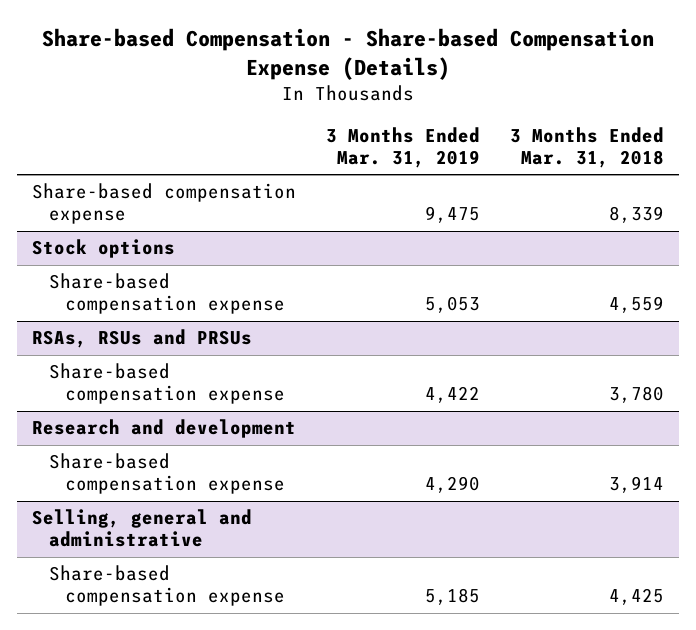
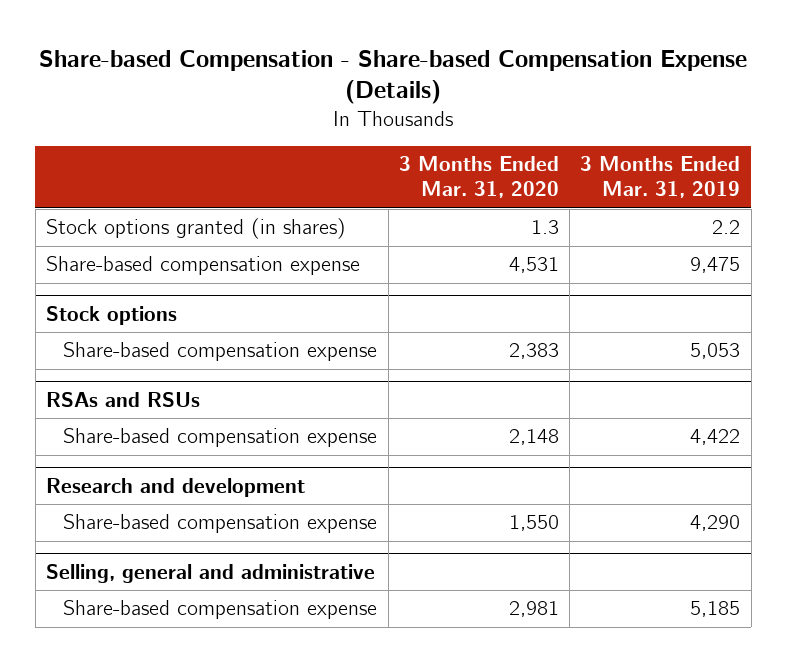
[510,126,665,169] 3 Months Ended Mar. 31, 2018 -> none
none -> [398,156,559,199] 3 Months Ended Mar. 31, 2020
none -> [45,218,346,240] Stock options granted (in shares)
[32,329,253,349] RSAs, RSUs and PRSUs -> [45,391,200,407] RSAs and RSUs

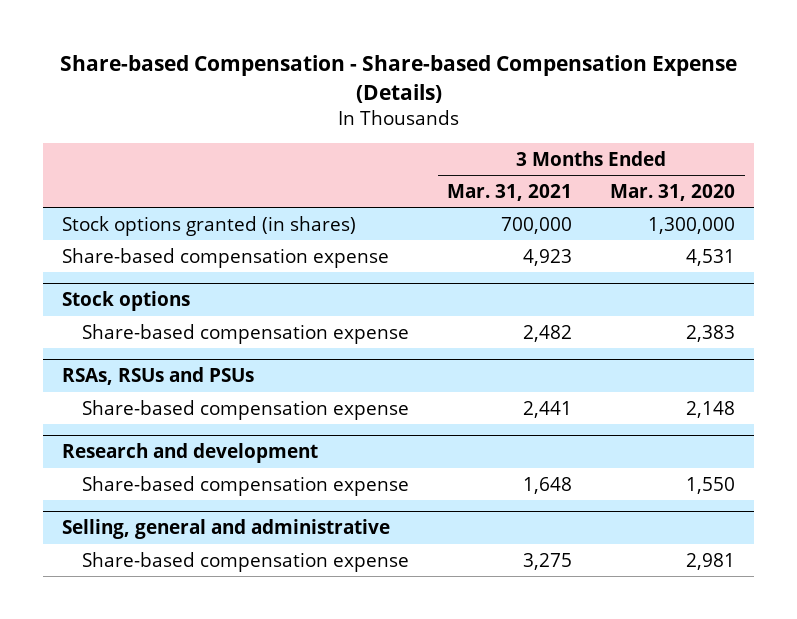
[580,156,741,199] 3 Months Ended Mar. 31, 2019 -> none
none -> [447,183,573,201] Mar. 31, 2021
[530,220,559,235] 1.3 -> [648,216,736,234] 1,300,000
[45,391,200,407] RSAs and RSUs -> [61,367,254,386] RSAs, RSUs and PSUs

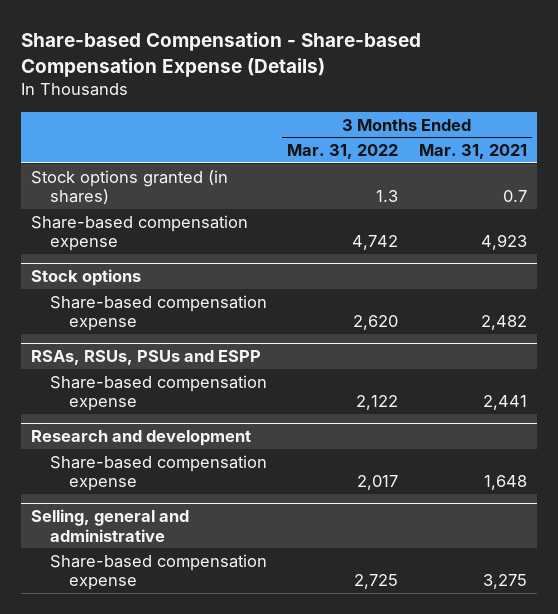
[610,183,736,201] Mar. 31, 2020 -> none
none -> [287,144,399,160] Mar. 31, 2022
[501,216,573,234] 700,000 -> [502,190,527,203] 0.7
[61,367,254,386] RSAs, RSUs and PSUs -> [31,350,262,366] RSAs, RSUs, PSUs and ESPP

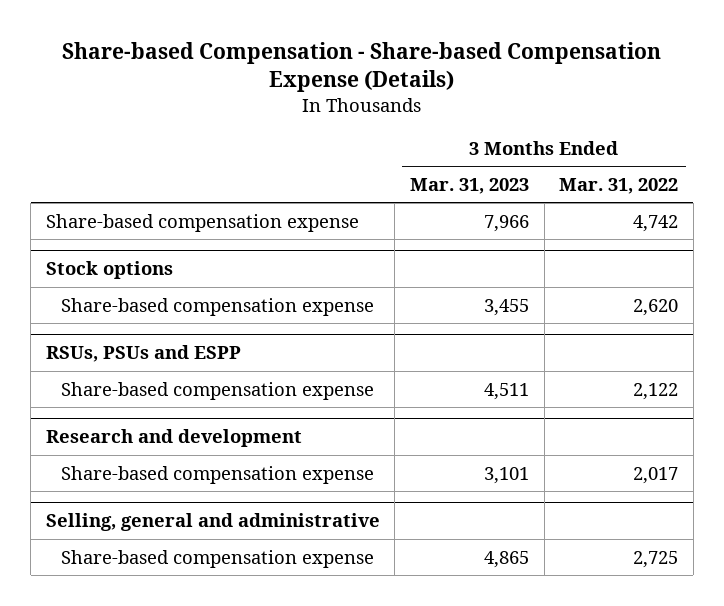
[418,144,527,160] Mar. 31, 2021 -> none
none -> [410,177,530,194] Mar. 31, 2023
[31,169,229,205] Stock options granted (in shares) -> none
[31,350,262,366] RSAs, RSUs, PSUs and ESPP -> [45,345,241,363] RSUs, PSUs and ESPP

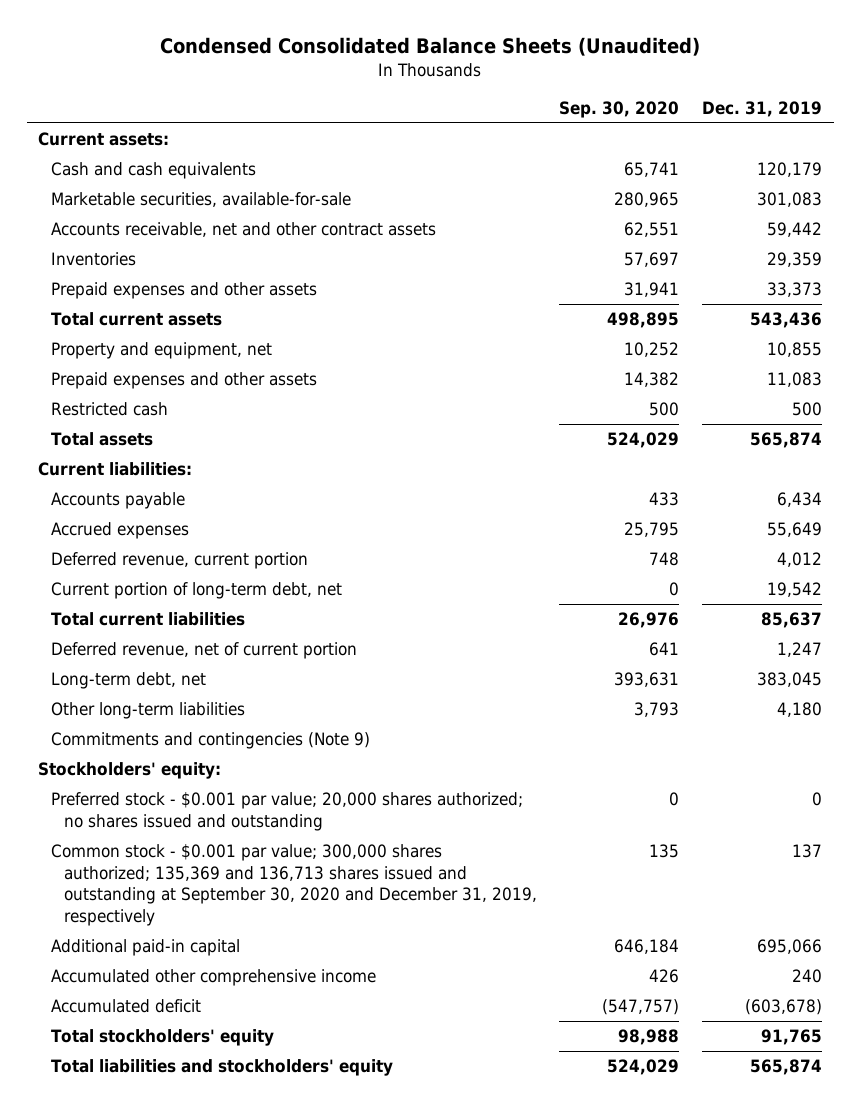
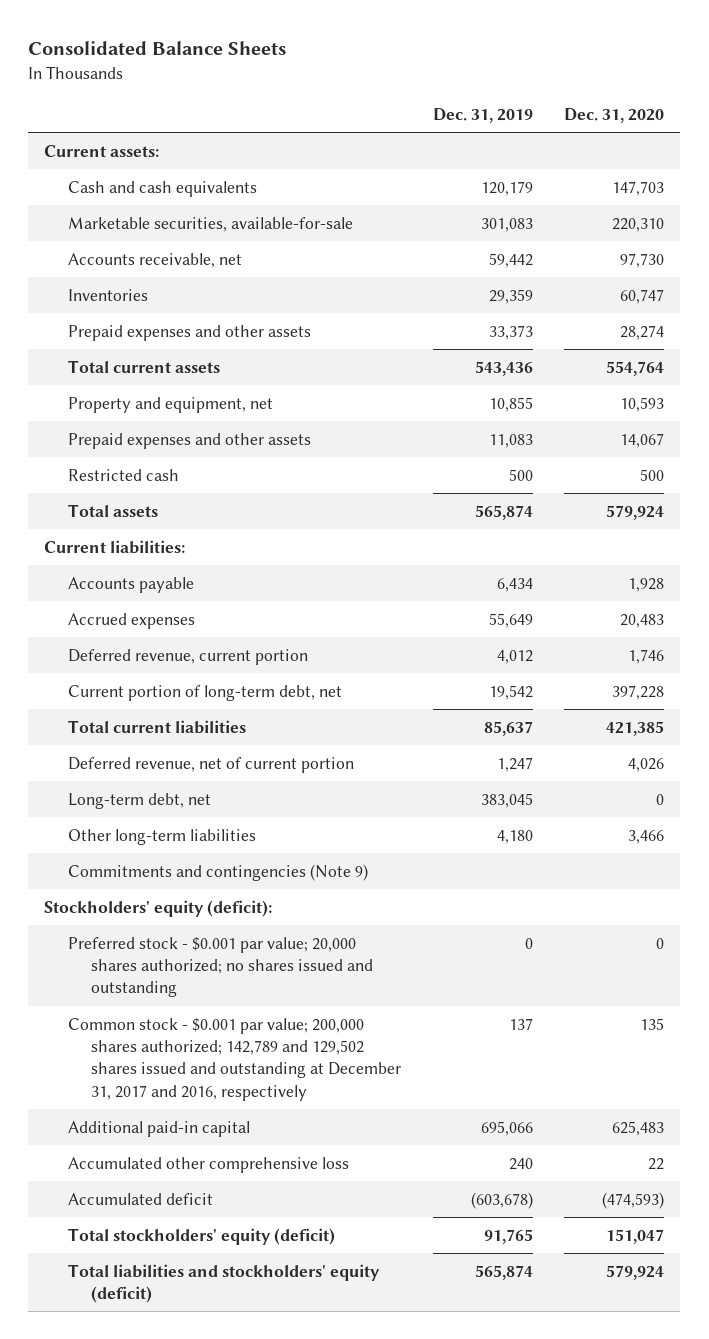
[160,36,701,56] Condensed Consolidated Balance Sheets (Unaudited) -> [28,41,287,56] Consolidated Balance Sheets
[559,100,680,118] Sep. 30, 2020 -> none
none -> [564,107,665,123] Dec. 31, 2020
[50,222,436,238] Accounts receivable, net and other contract assets -> [67,252,242,268] Accounts receivable, net
[37,762,221,780] Stockholders' equity: -> [44,899,273,917] Stockholders' equity (deficit):
[50,844,537,927] Common stock - $0.001 par value; 300,000 shares authorized; 135,369 and 136,713 shares issued and outstanding at September 30, 2020 and December 31, 2019, respectively -> [67,1017,402,1101] Common stock - $0.001 par value; 200,000 shares authorized; 142,789 and 129,502 shares issued and outstanding at December 31, 2017 and 2016, respectively
[50,969,376,987] Accumulated other comprehensive income -> [67,1156,349,1173] Accumulated other comprehensive loss
[50,1029,274,1047] Total stockholders' equity -> [67,1227,335,1245] Total stockholders' equity (deficit)
[50,1059,393,1077] Total liabilities and stockholders' equity -> [67,1263,380,1303] Total liabilities and stockholders' equity (deficit)

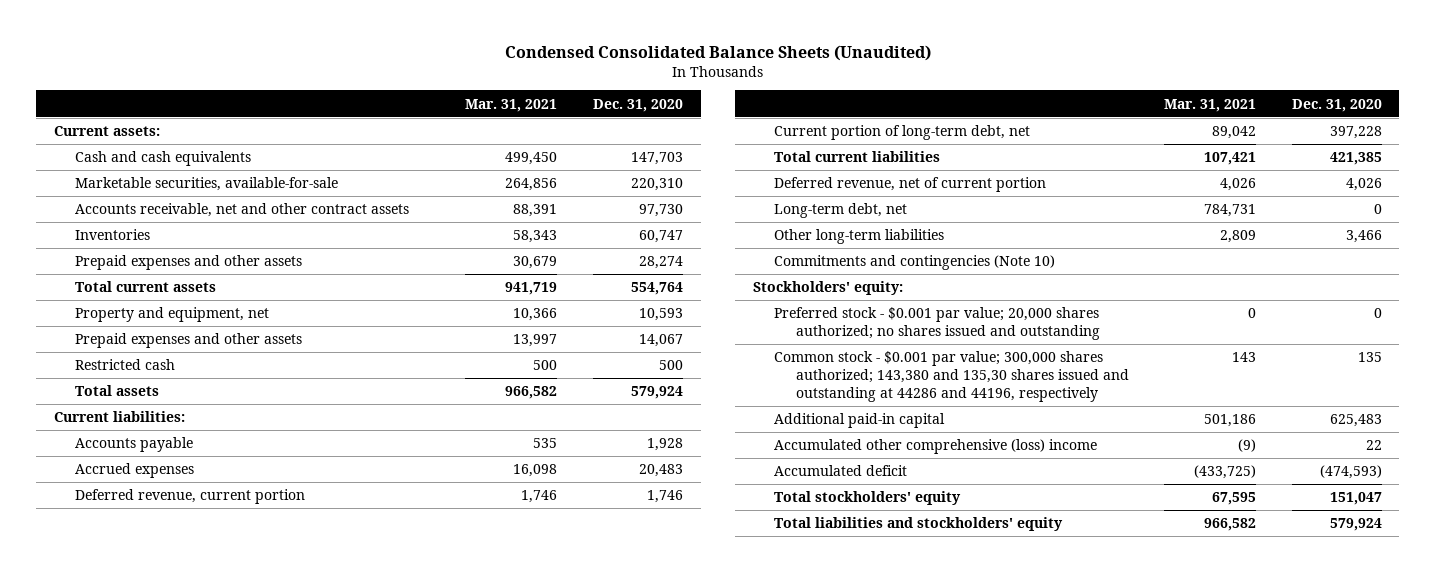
[28,41,287,56] Consolidated Balance Sheets -> [504,44,931,61] Condensed Consolidated Balance Sheets (Unaudited)
[432,107,533,123] Dec. 31, 2019 -> none
none -> [465,98,558,112] Mar. 31, 2021
[67,252,242,268] Accounts receivable, net -> [75,203,410,218] Accounts receivable, net and other contract assets
[67,863,368,881] Commitments and contingencies (Note 9) -> [774,255,1056,271] Commitments and contingencies (Note 10)
[44,899,273,917] Stockholders' equity (deficit): -> [753,281,904,296] Stockholders' equity:
[67,1017,402,1101] Common stock - $0.001 par value; 200,000 shares authorized; 142,789 and 129,502 shares issued and outstanding at December 31, 2017 and 2016, respectively -> [774,351,1129,402] Common stock - $0.001 par value; 300,000 shares authorized; 143,380 and 135,30 shares issued and outstanding at 44286 and 44196, respectively
[67,1156,349,1173] Accumulated other comprehensive loss -> [774,439,1098,455] Accumulated other comprehensive (loss) income
[67,1227,335,1245] Total stockholders' equity (deficit) -> [774,491,962,506] Total stockholders' equity
[67,1263,380,1303] Total liabilities and stockholders' equity (deficit) -> [774,517,1064,532] Total liabilities and stockholders' equity

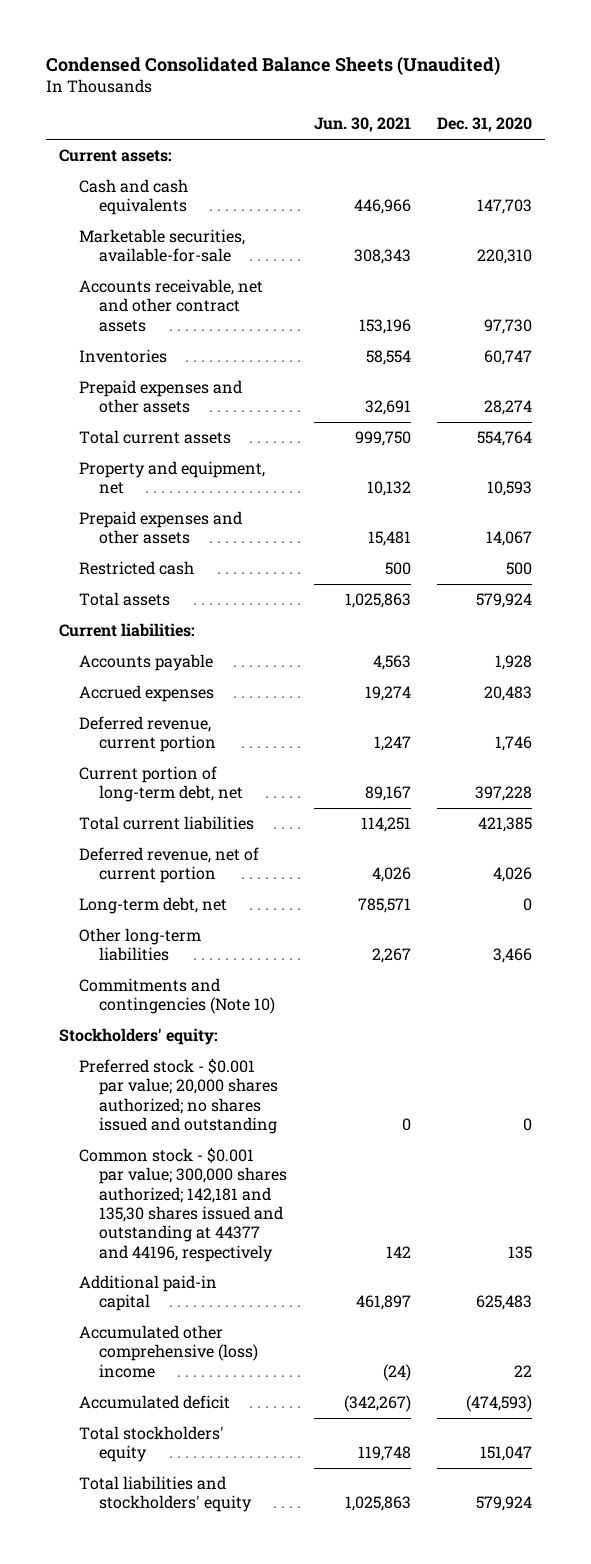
[465,98,558,112] Mar. 31, 2021 -> none
none -> [313,117,411,133] Jun. 30, 2021
[774,351,1129,402] Common stock - $0.001 par value; 300,000 shares authorized; 143,380 and 135,30 shares issued and outstanding at 44286 and 44196, respectively -> [79,1147,288,1262] Common stock - $0.001 par value; 300,000 shares authorized; 142,181 and 135,30 shares issued and outstanding at 44377 and 44196, respectively

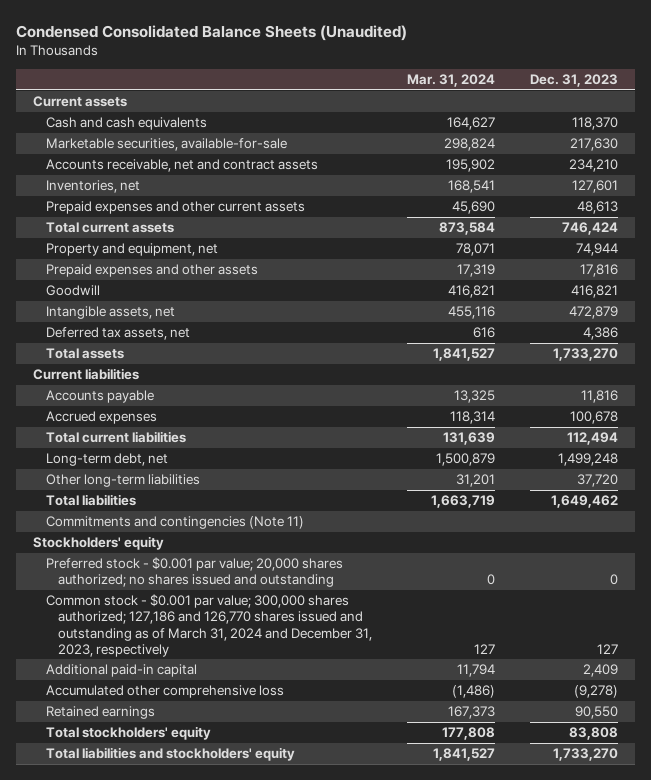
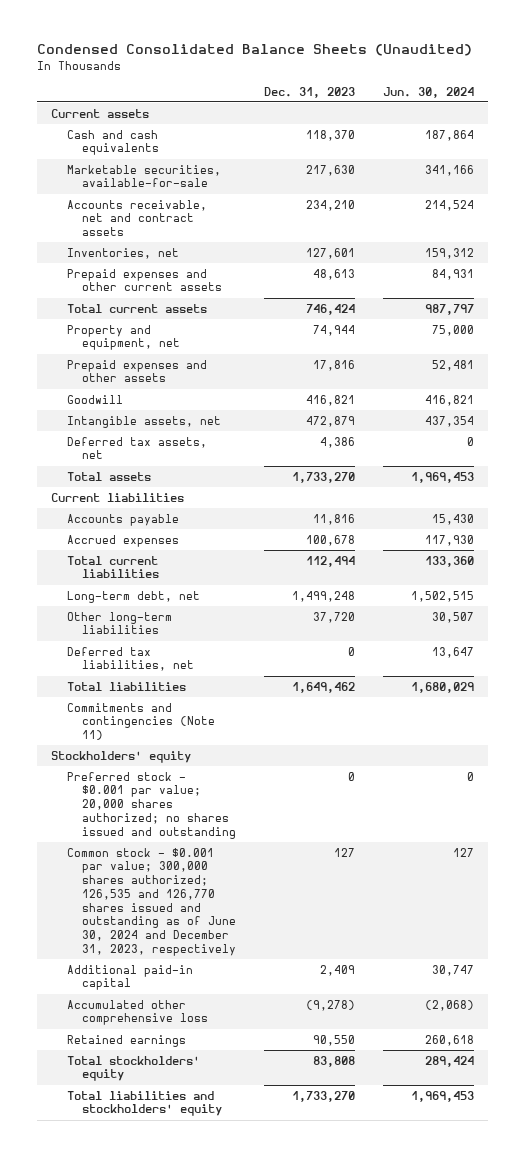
[407,74,496,88] Mar. 31, 2024 -> none
none -> [383,86,475,98] Jun. 30, 2024
none -> [66,646,195,672] Deferred tax liabilities, net
[45,594,373,657] Common stock - $0.001 par value; 300,000 shares authorized; 127,186 and 126,770 shares issued and outstanding as of March 31, 2024 and December 31, 2023, respectively -> [66,847,237,956] Common stock - $0.001 par value; 300,000 shares authorized; 126,535 and 126,770 shares issued and outstanding as of June 30, 2024 and December 31, 2023, respectively

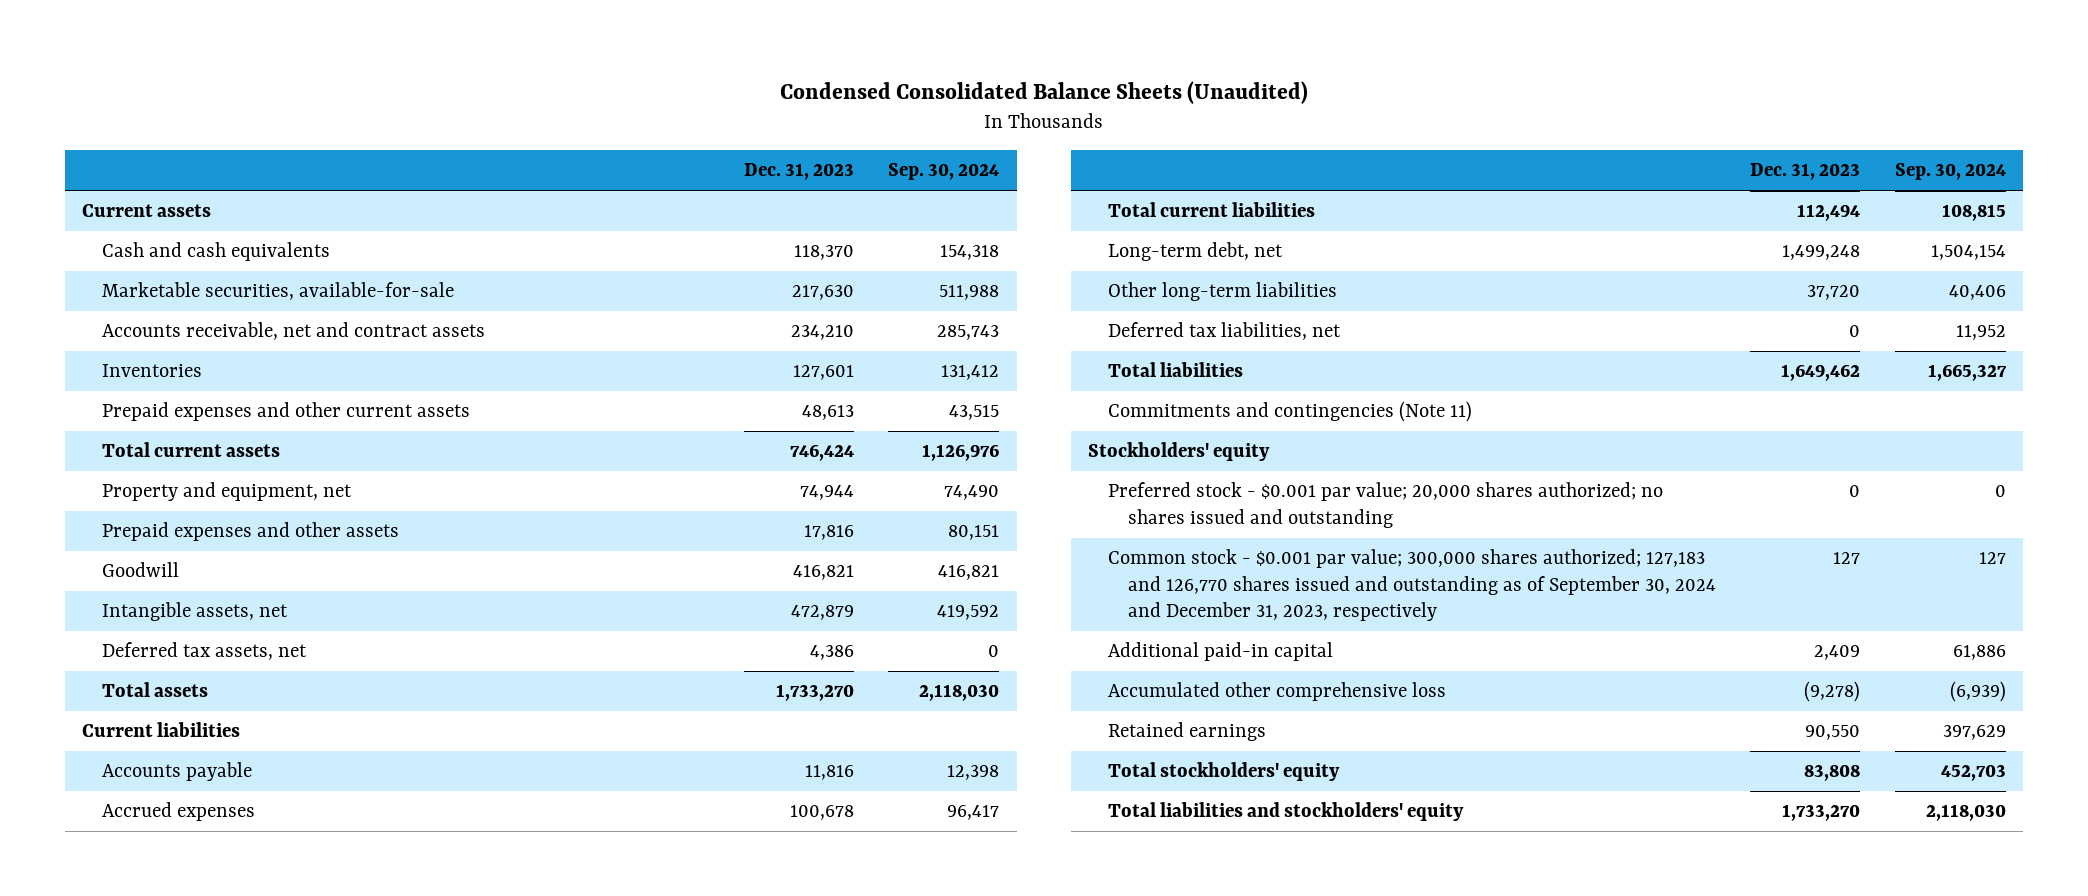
[383,86,475,98] Jun. 30, 2024 -> none
none -> [888,163,1000,181] Sep. 30, 2024
[66,247,179,259] Inventories, net -> [102,364,203,378] Inventories
[66,847,237,956] Common stock - $0.001 par value; 300,000 shares authorized; 126,535 and 126,770 shares issued and outstanding as of June 30, 2024 and December 31, 2023, respectively -> [1108,549,1717,622] Common stock - $0.001 par value; 300,000 shares authorized; 127,183 and 126,770 shares issued and outstanding as of September 30, 2024 and December 31, 2023, respectively

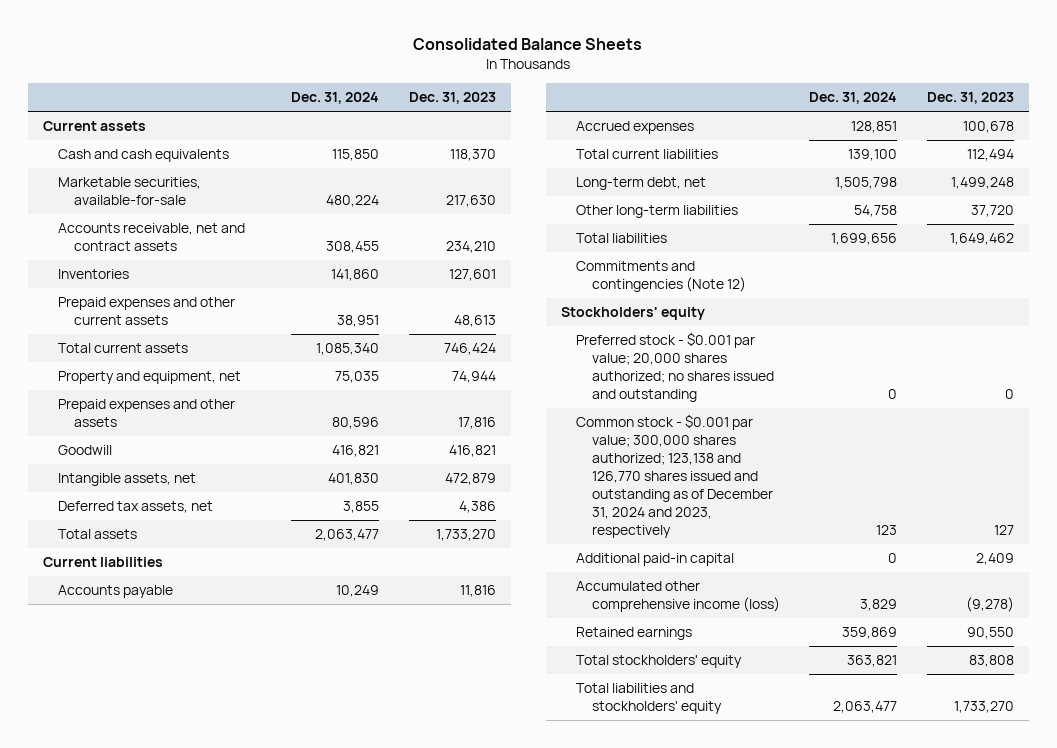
[779,80,1308,104] Condensed Consolidated Balance Sheets (Unaudited) -> [413,37,643,50] Consolidated Balance Sheets
[888,163,1000,181] Sep. 30, 2024 -> none
none -> [291,92,380,105] Dec. 31, 2024
[1108,322,1342,341] Deferred tax liabilities, net -> none
[1108,401,1473,423] Commitments and contingencies (Note 11) -> [576,261,746,293] Commitments and contingencies (Note 12)
[1108,549,1717,622] Common stock - $0.001 par value; 300,000 shares authorized; 127,183 and 126,770 shares issued and outstanding as of September 30, 2024 and December 31, 2023, respectively -> [576,414,773,538] Common stock - $0.001 par value; 300,000 shares authorized; 123,138 and 126,770 shares issued and outstanding as of December 31, 2024 and 2023, respectively
[1108,682,1447,702] Accumulated other comprehensive loss -> [576,581,780,613] Accumulated other comprehensive income (loss)

